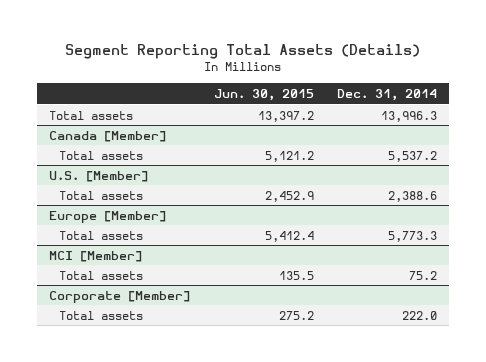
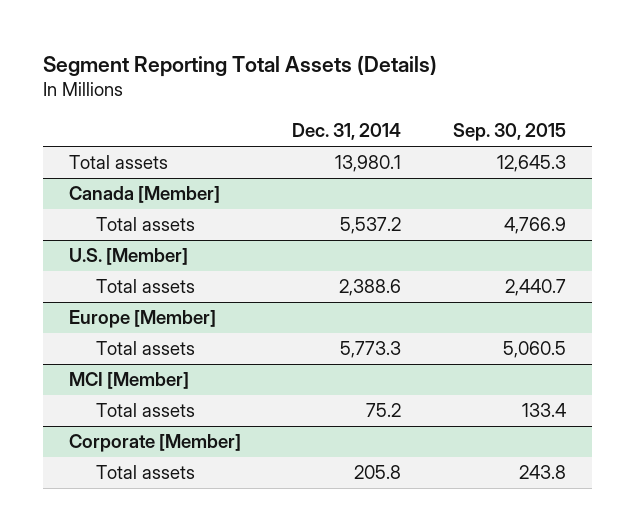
[213,89,314,102] Jun. 30, 2015 -> none
none -> [453,123,567,142] Sep. 30, 2015
[381,110,438,122] 13,996.3 -> [335,155,402,173] 13,980.1
[402,310,438,320] 222.0 -> [354,465,402,480] 205.8

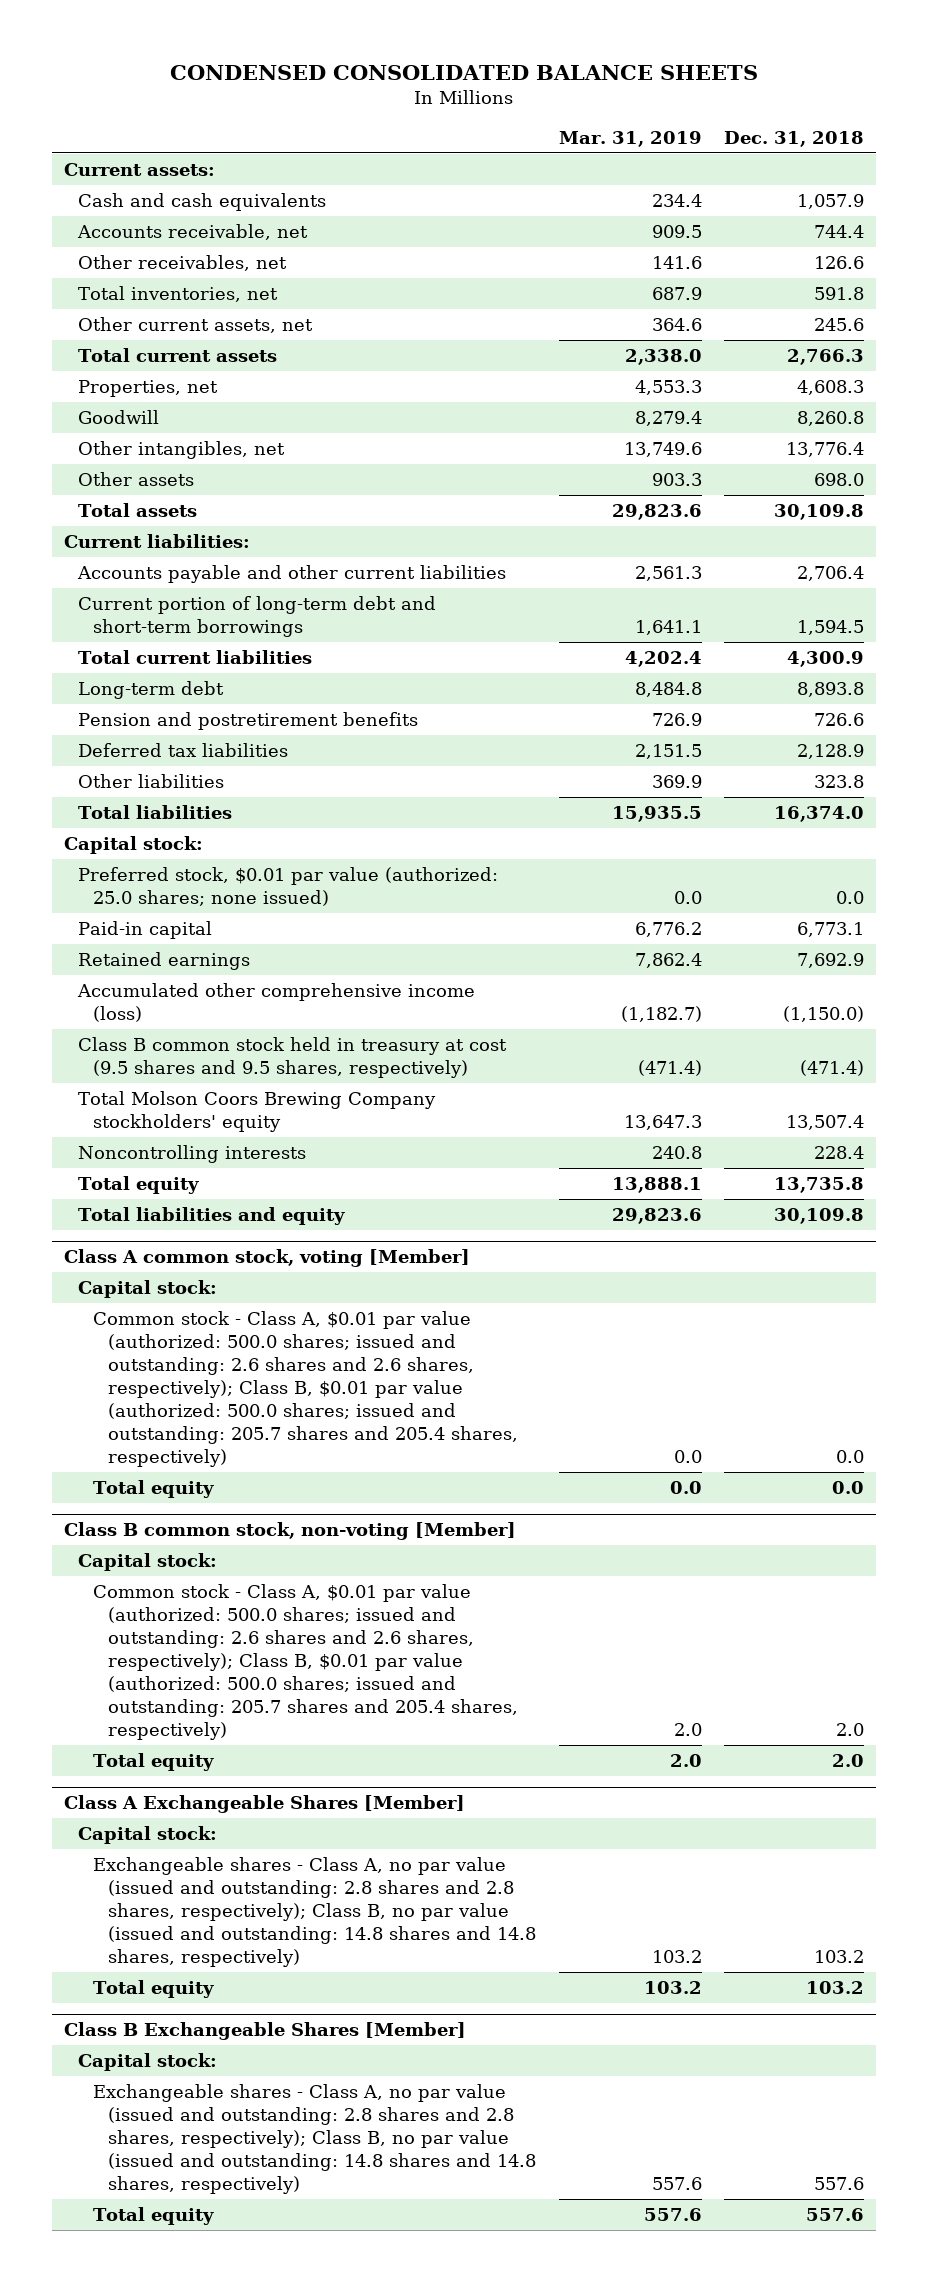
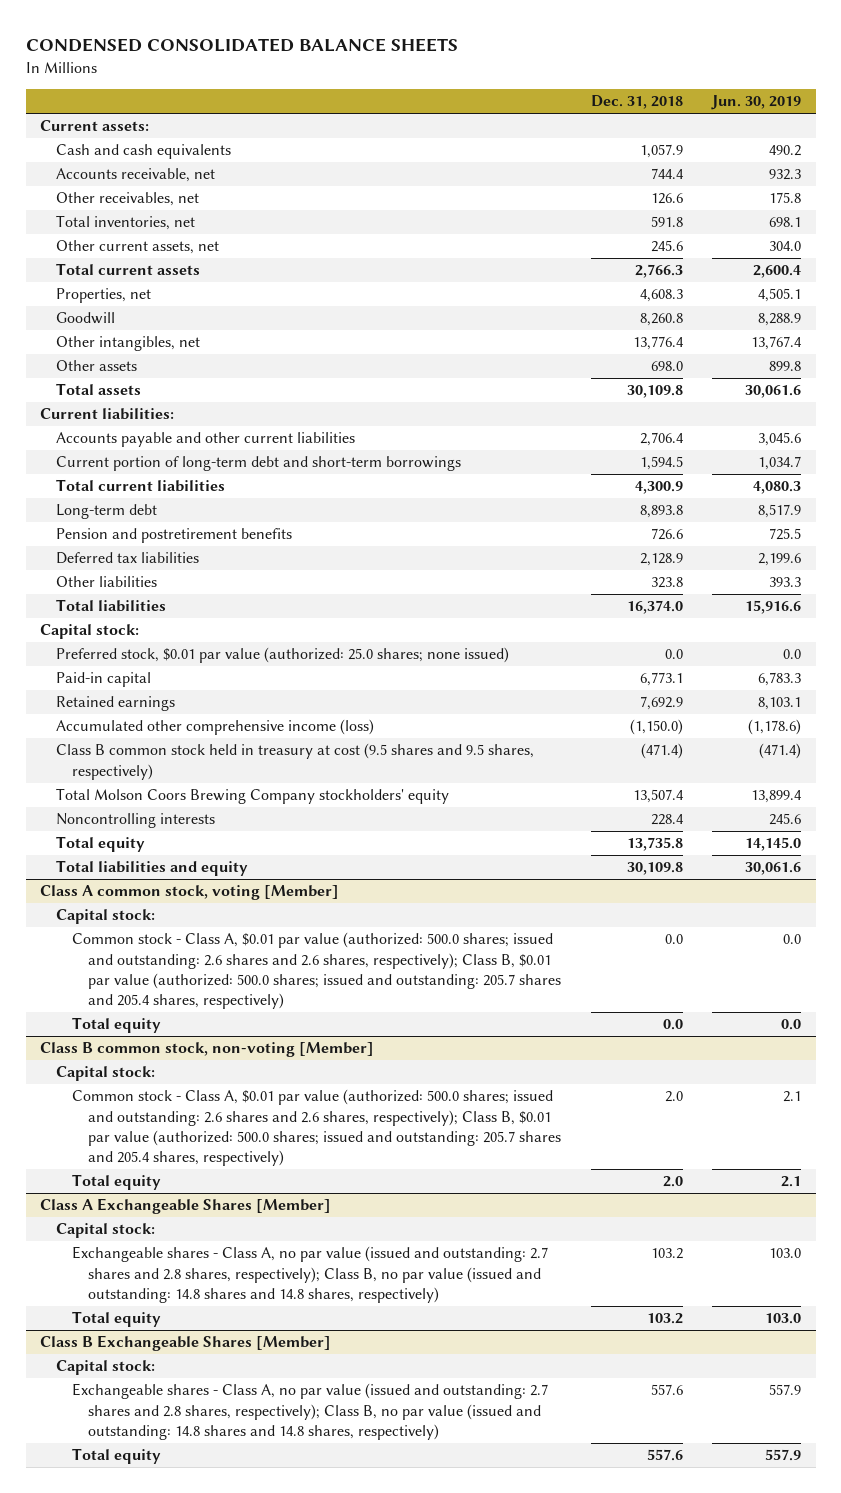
[558,130,702,147] Mar. 31, 2019 -> none
none -> [711,95,802,111] Jun. 30, 2019
[93,1856,536,1967] Exchangeable shares - Class A, no par value (issued and outstanding: 2.8 shares and 2.8 shares, respectively); Class B, no par value (issued and outstanding: 14.8 shares and 14.8 shares, respectively) -> [72,1246,549,1303] Exchangeable shares - Class A, no par value (issued and outstanding: 2.7 shares and 2.8 shares, respectively); Class B, no par value (issued and outstanding: 14.8 shares and 14.8 shares, respectively)
[93,2083,536,2194] Exchangeable shares - Class A, no par value (issued and outstanding: 2.8 shares and 2.8 shares, respectively); Class B, no par value (issued and outstanding: 14.8 shares and 14.8 shares, respectively) -> [72,1383,549,1440] Exchangeable shares - Class A, no par value (issued and outstanding: 2.7 shares and 2.8 shares, respectively); Class B, no par value (issued and outstanding: 14.8 shares and 14.8 shares, respectively)

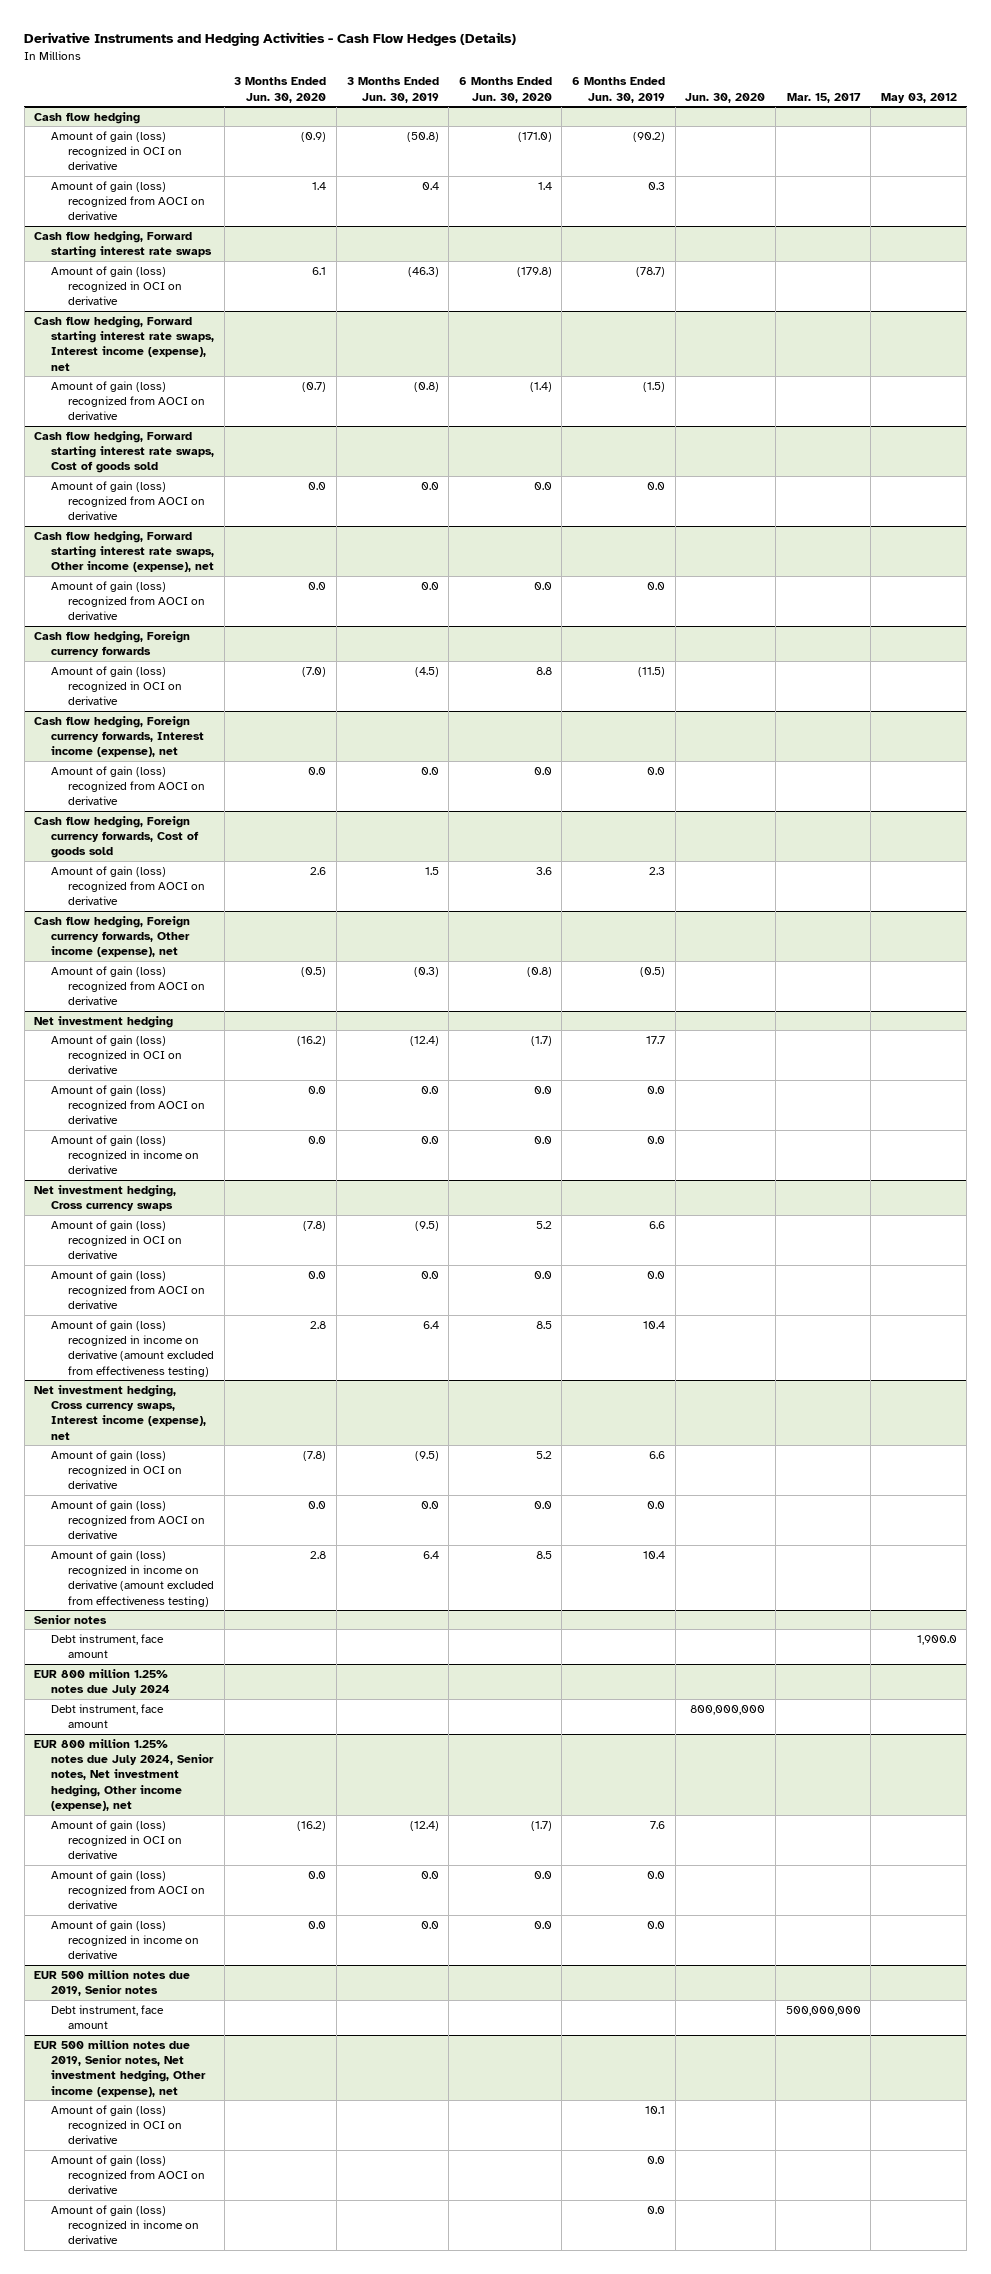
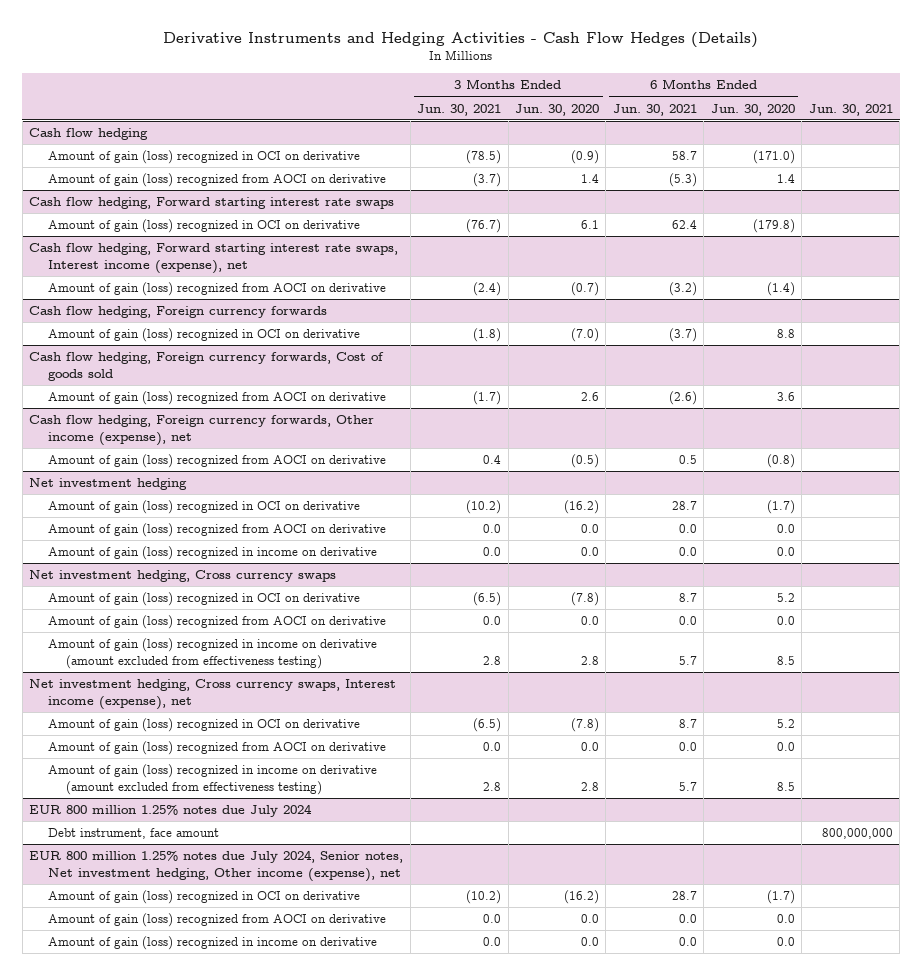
[346,77,439,103] 3 Months Ended Jun. 30, 2019 -> none
[572,77,666,103] 6 Months Ended Jun. 30, 2019 -> none
[685,92,766,103] Jun. 30, 2020 -> none
[786,92,861,103] Mar. 15, 2017 -> none
[880,92,957,103] May 03, 2012 -> none
none -> [417,103,502,116] Jun. 30, 2021
none -> [612,103,697,116] Jun. 30, 2021
none -> [808,103,893,116] Jun. 30, 2021
[34,430,215,474] Cash flow hedging, Forward starting interest rate swaps, Cost of goods sold -> none
[51,480,206,521] Amount of gain (loss) recognized from AOCI on derivative -> none
[34,530,215,573] Cash flow hedging, Forward starting interest rate swaps, Other income (expense), net -> none
[51,580,206,621] Amount of gain (loss) recognized from AOCI on derivative -> none
[34,715,205,758] Cash flow hedging, Foreign currency forwards, Interest income (expense), net -> none
[51,765,206,806] Amount of gain (loss) recognized from AOCI on derivative -> none
[34,1614,108,1624] Senior notes -> none
[51,1633,165,1659] Debt instrument, face amount -> none
[34,1969,191,1997] EUR 500 million notes due 2019, Senior notes -> none
[51,2004,165,2030] Debt instrument, face amount -> none
[34,2039,207,2097] EUR 500 million notes due 2019, Senior notes, Net investment hedging, Other income (expense), net -> none
[51,2104,183,2145] Amount of gain (loss) recognized in OCI on derivative -> none
[51,2154,206,2195] Amount of gain (loss) recognized from AOCI on derivative -> none
[51,2204,200,2245] Amount of gain (loss) recognized in income on derivative -> none

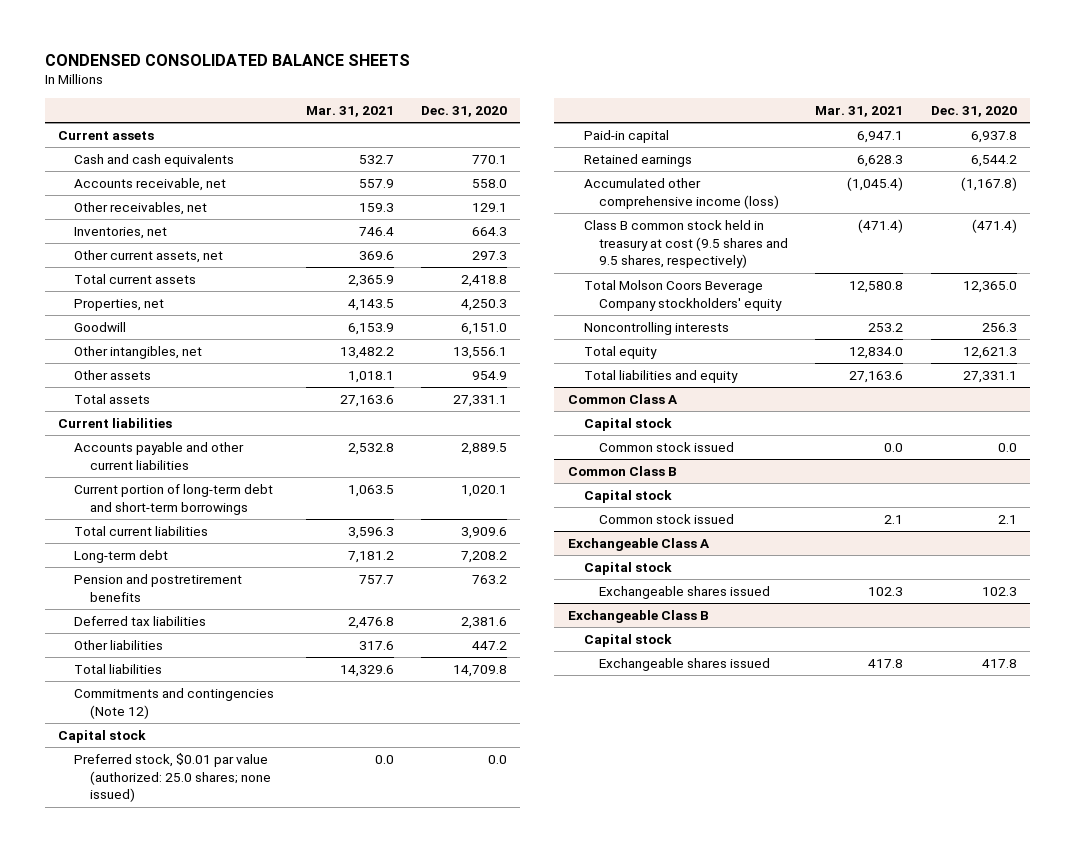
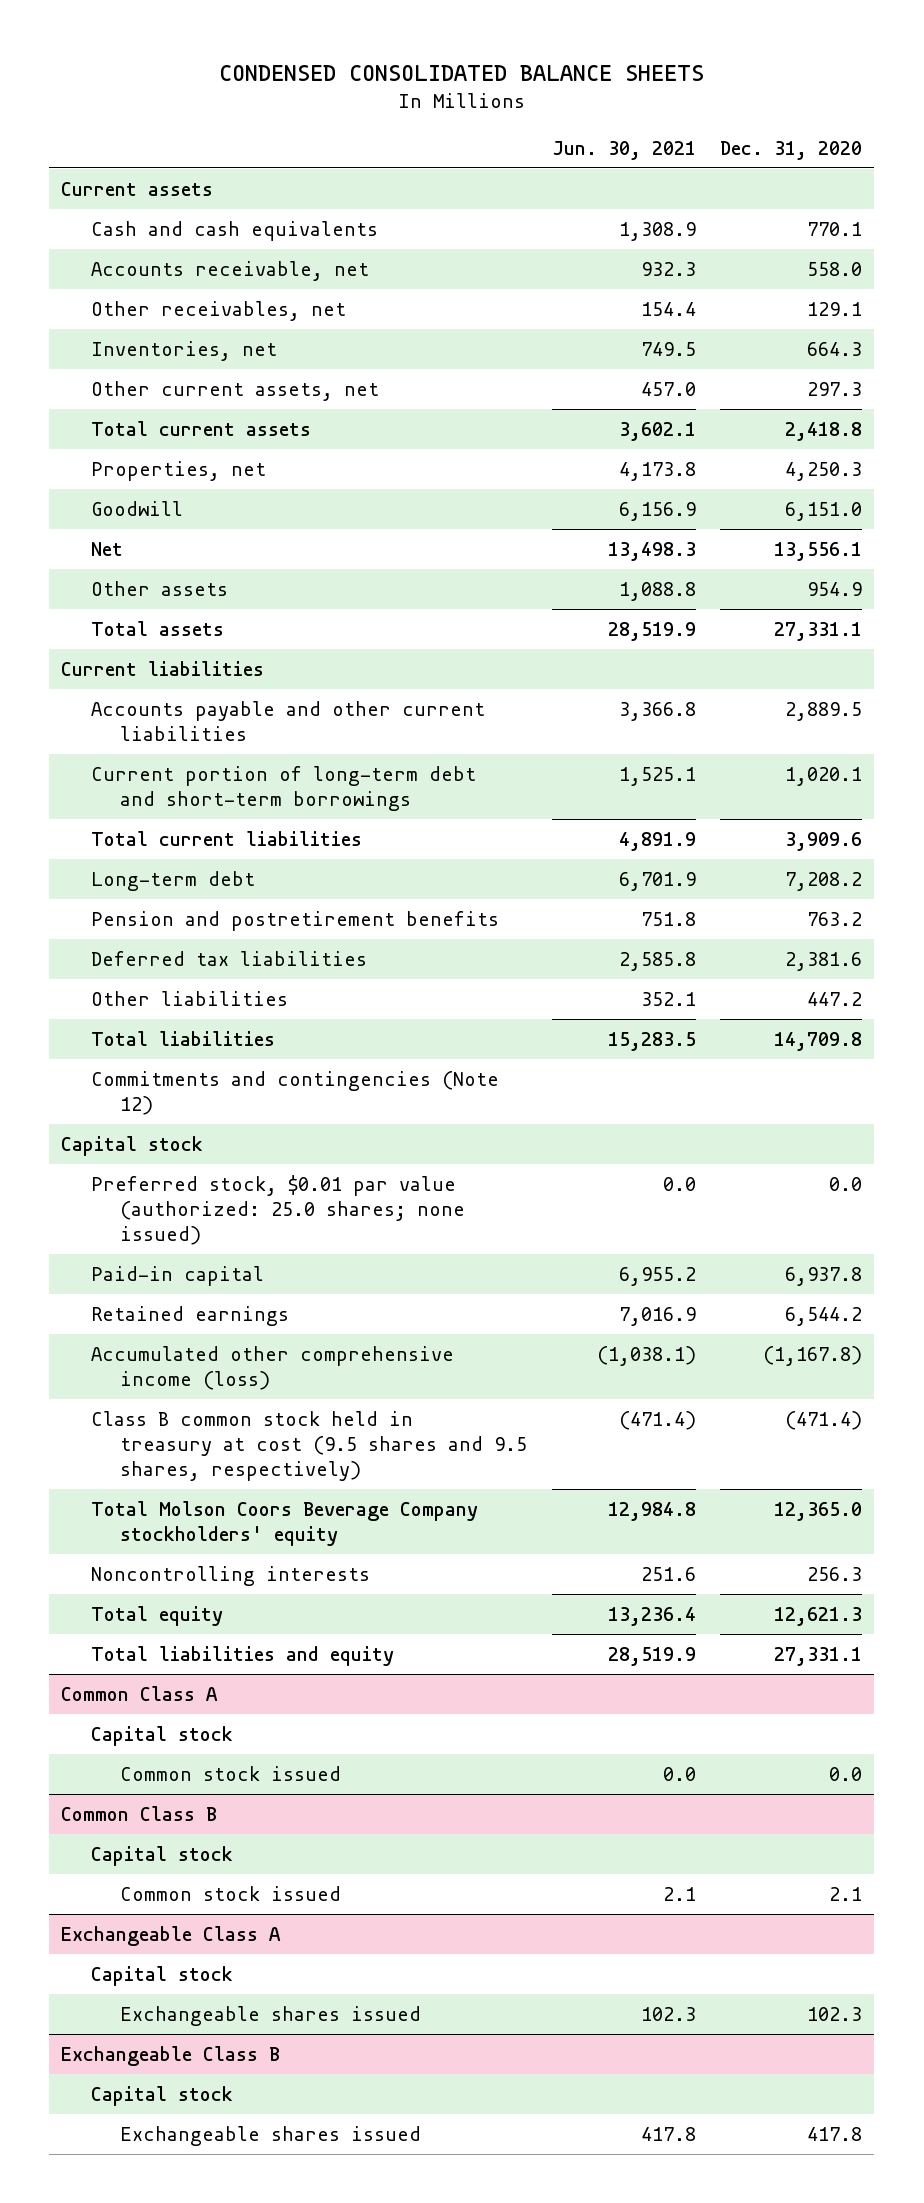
[305,106,394,118] Mar. 31, 2021 -> none
none -> [551,140,696,160] Jun. 30, 2021
[73,346,202,360] Other intangibles, net -> [90,541,123,556] Net

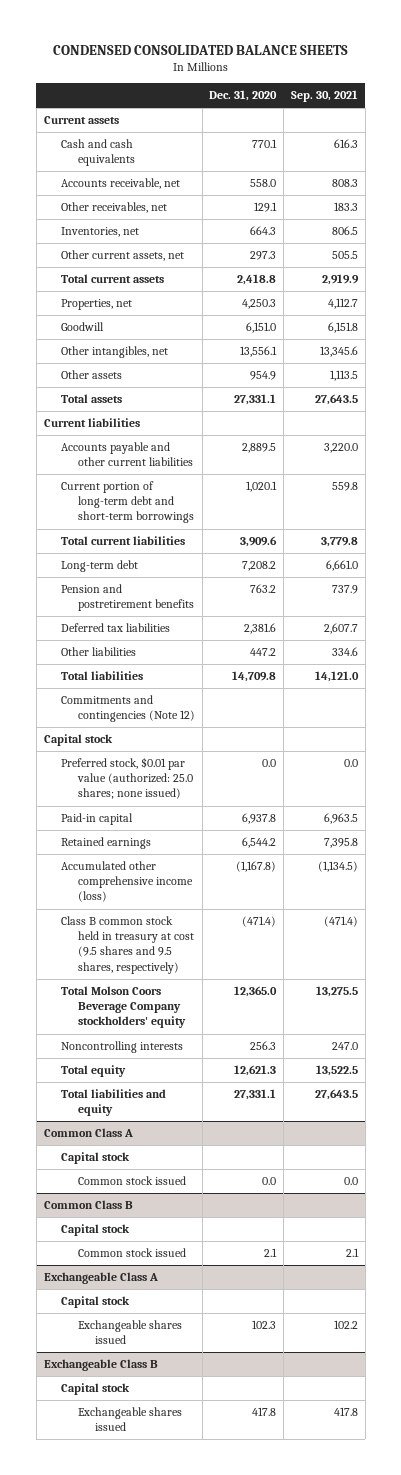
[551,140,696,160] Jun. 30, 2021 -> none
none -> [290,90,358,103] Sep. 30, 2021
[90,541,123,556] Net -> [60,346,168,359] Other intangibles, net

